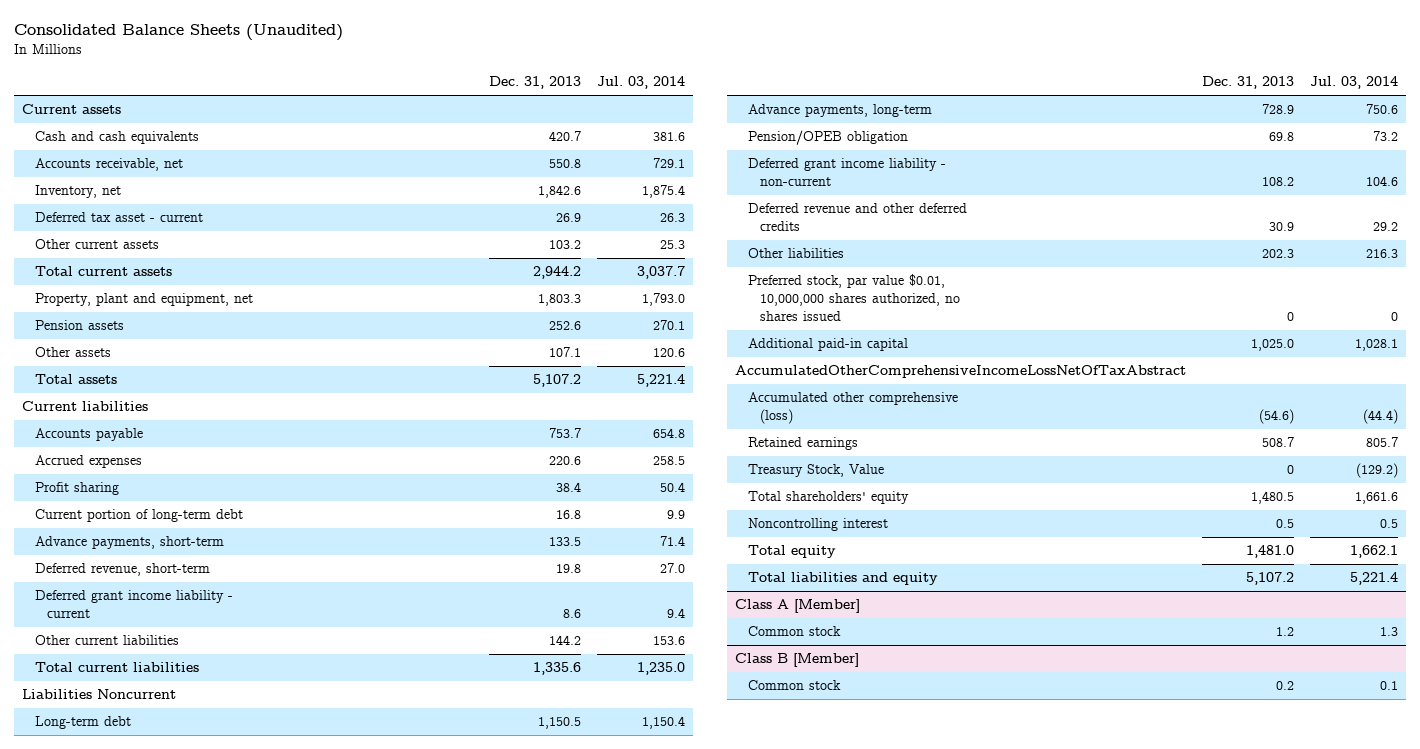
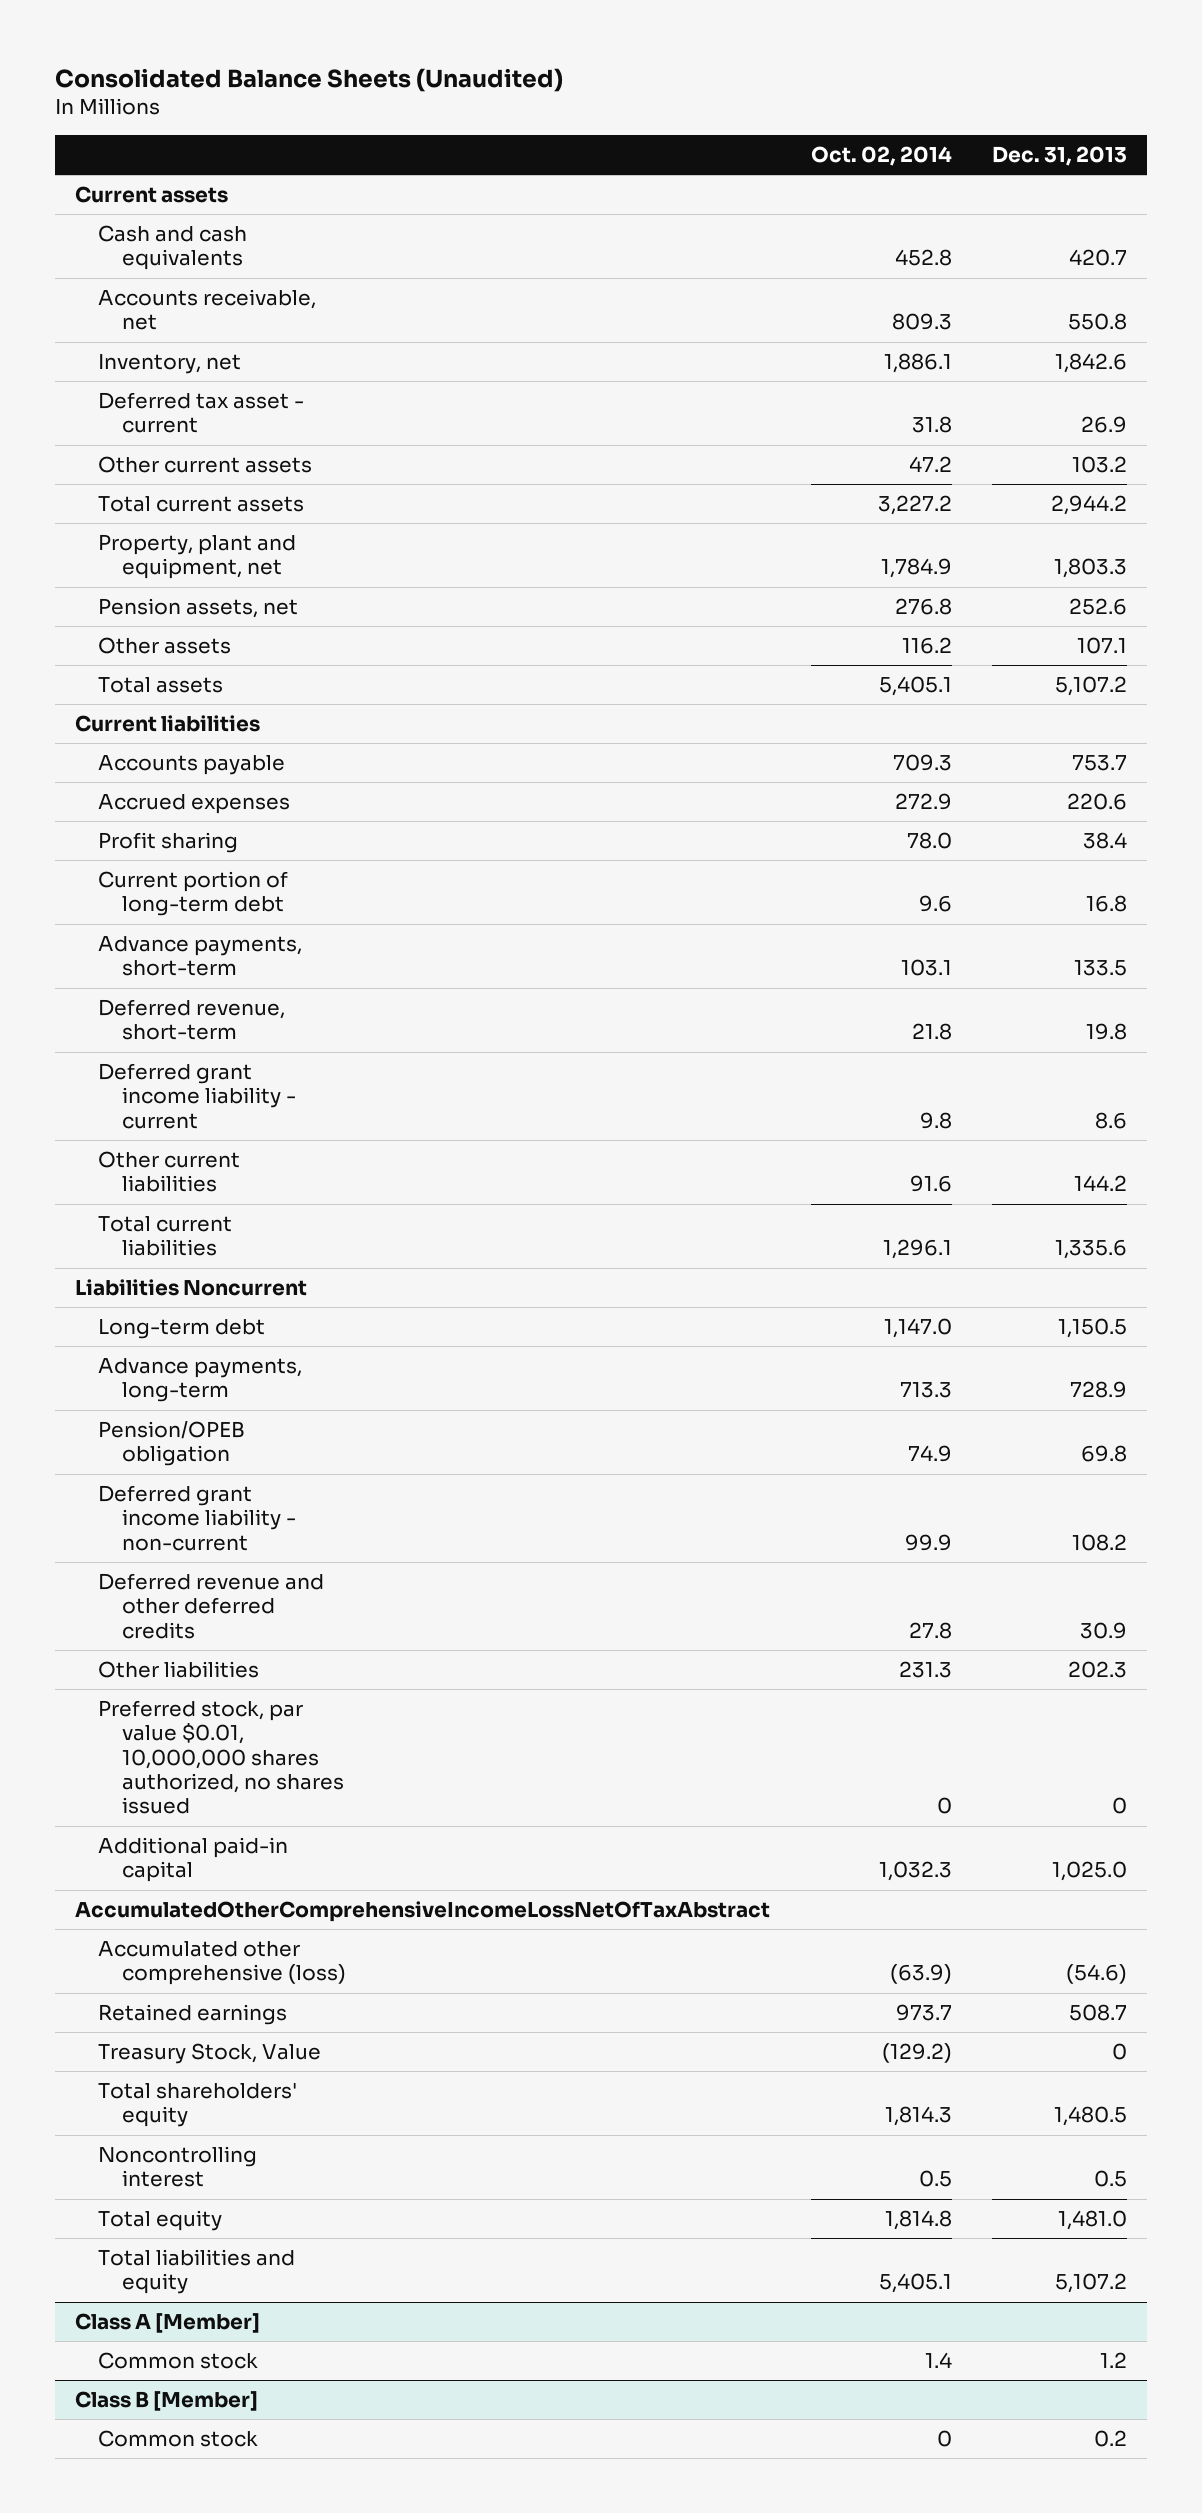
[596,76,685,90] Jul. 03, 2014 -> none
none -> [810,146,952,167] Oct. 02, 2014
[34,320,124,331] Pension assets -> [98,598,299,619] Pension assets, net

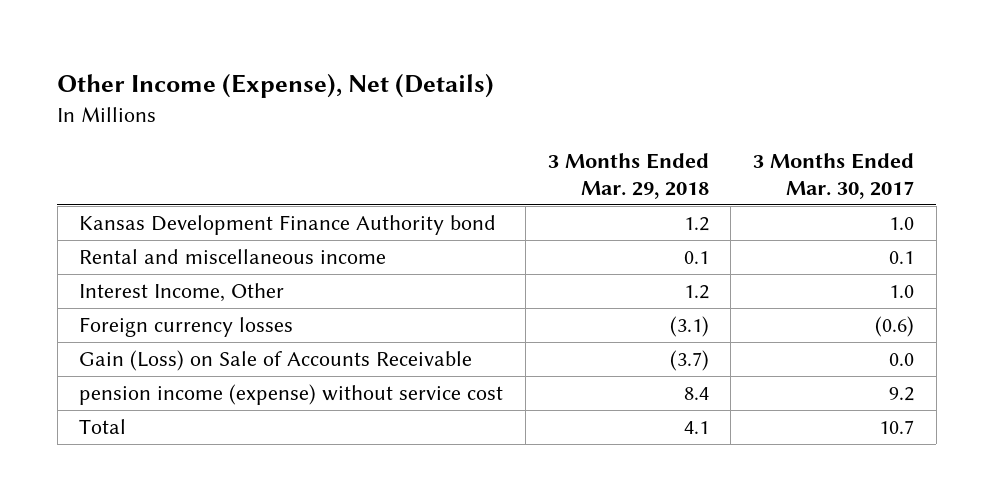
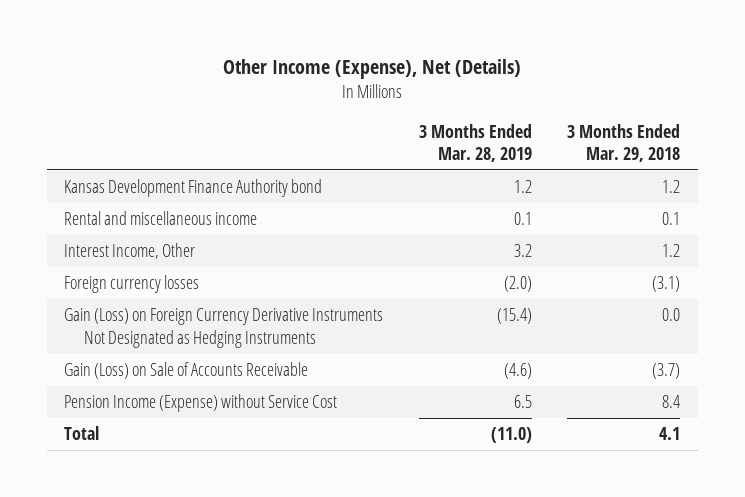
[753,152,915,199] 3 Months Ended Mar. 30, 2017 -> none
none -> [418,123,532,163] 3 Months Ended Mar. 28, 2019
none -> [64,308,384,348] Gain (Loss) on Foreign Currency Derivative Instruments Not Designated as Hedging Instruments
[79,384,504,406] pension income (expense) without service cost -> [64,394,338,413] Pension Income (Expense) without Service Cost

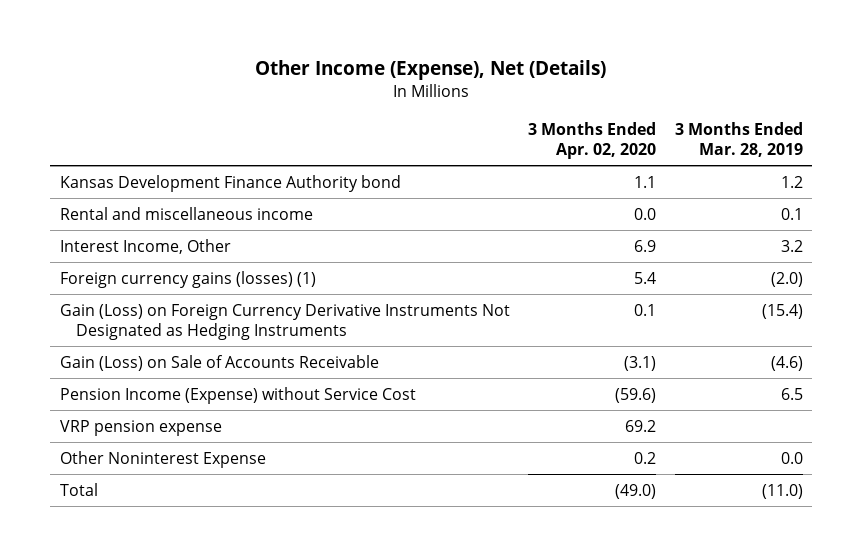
[567,123,681,163] 3 Months Ended Mar. 29, 2018 -> none
none -> [528,121,657,160] 3 Months Ended Apr. 02, 2020
[64,275,200,294] Foreign currency losses -> [59,270,316,288] Foreign currency gains (losses) (1)
none -> [59,419,222,436] VRP pension expense
none -> [59,450,266,468] Other Noninterest Expense

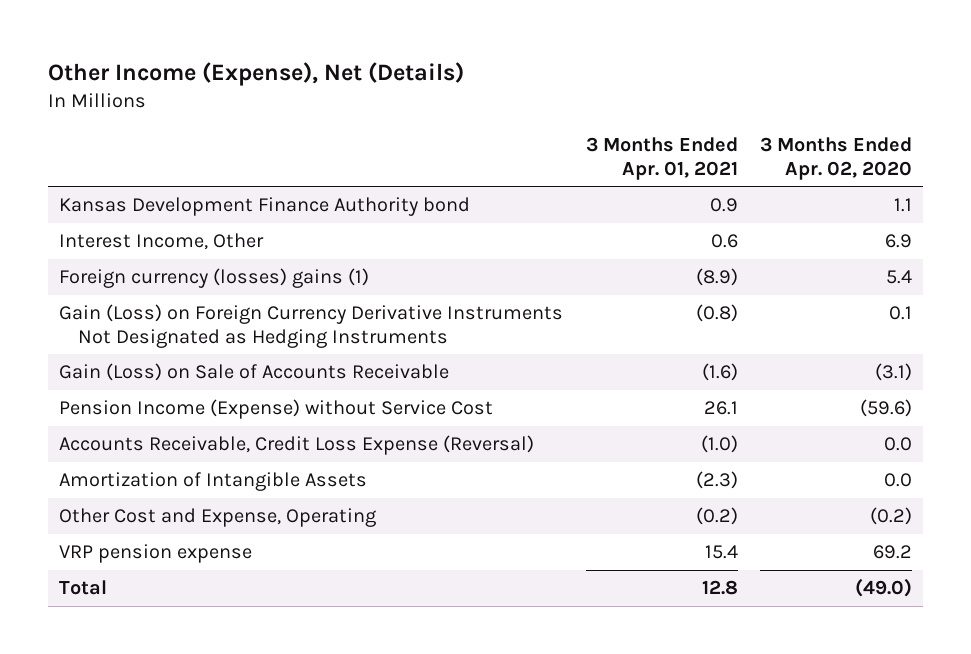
[674,121,803,158] 3 Months Ended Mar. 28, 2019 -> none
none -> [585,137,738,180] 3 Months Ended Apr. 01, 2021
[59,206,313,220] Rental and miscellaneous income -> none
[59,270,316,288] Foreign currency gains (losses) (1) -> [59,268,370,289] Foreign currency (losses) gains (1)
none -> [59,435,535,456] Accounts Receivable, Credit Loss Expense (Reversal)
none -> [59,472,368,492] Amortization of Intangible Assets
none -> [59,508,377,528] Other Cost and Expense, Operating
[59,450,266,468] Other Noninterest Expense -> none

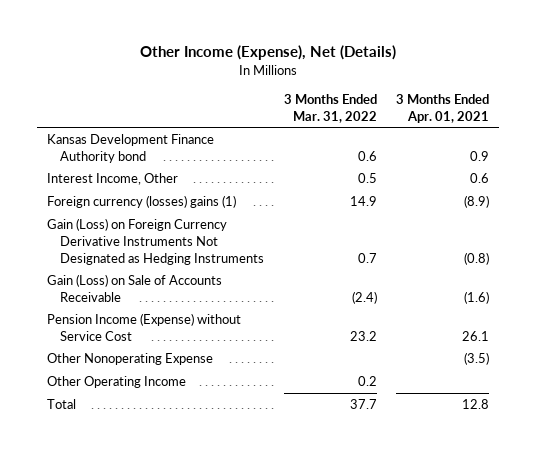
[759,137,912,180] 3 Months Ended Apr. 02, 2020 -> none
none -> [283,94,377,123] 3 Months Ended Mar. 31, 2022
[59,435,535,456] Accounts Receivable, Credit Loss Expense (Reversal) -> none
[59,472,368,492] Amortization of Intangible Assets -> none
[59,508,377,528] Other Cost and Expense, Operating -> none
[59,544,253,564] VRP pension expense -> none
none -> [46,352,213,365] Other Nonoperating Expense
none -> [46,375,186,388] Other Operating Income

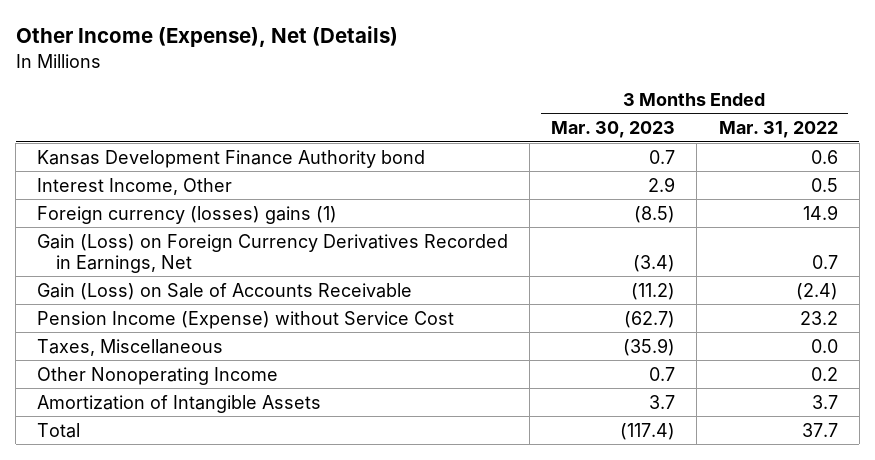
[396,94,490,123] 3 Months Ended Apr. 01, 2021 -> none
none -> [551,121,676,139] Mar. 30, 2023
[46,217,265,265] Gain (Loss) on Foreign Currency Derivative Instruments Not Designated as Hedging Instruments -> none
none -> [37,233,509,273] Gain (Loss) on Foreign Currency Derivatives Recorded in Earnings, Net
[46,352,213,365] Other Nonoperating Expense -> none
none -> [37,338,224,356] Taxes, Miscellaneous
[46,375,186,388] Other Operating Income -> [37,366,279,385] Other Nonoperating Income
none -> [37,394,322,413] Amortization of Intangible Assets

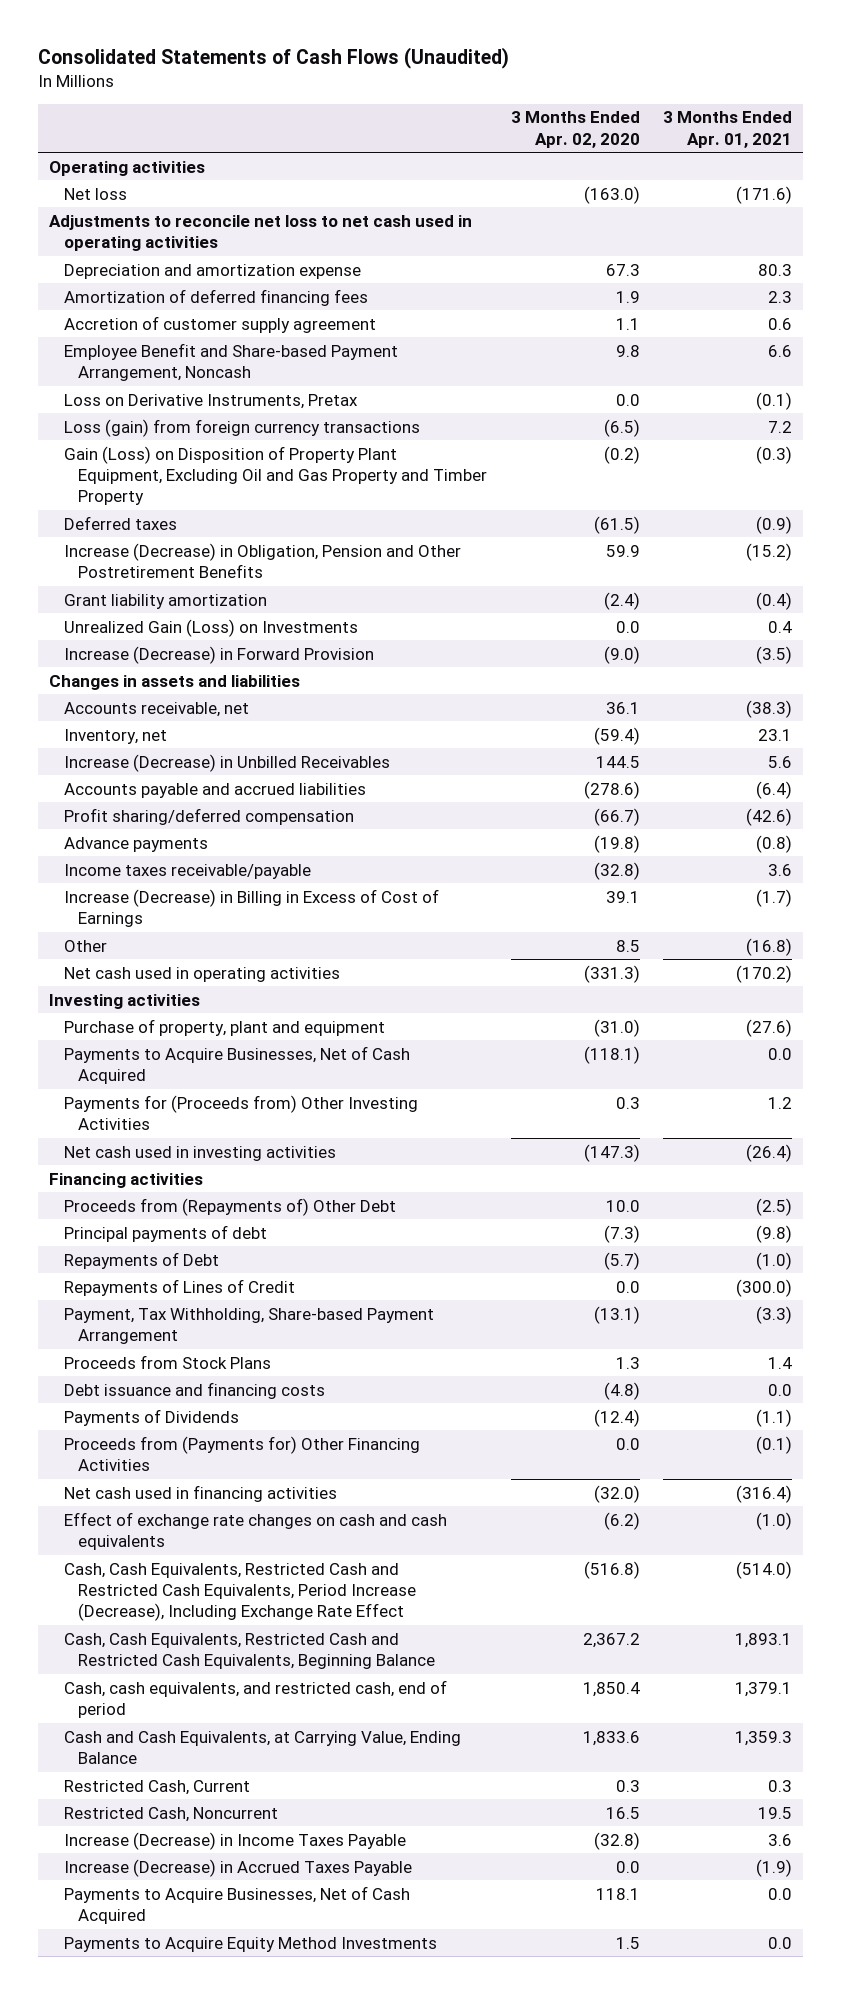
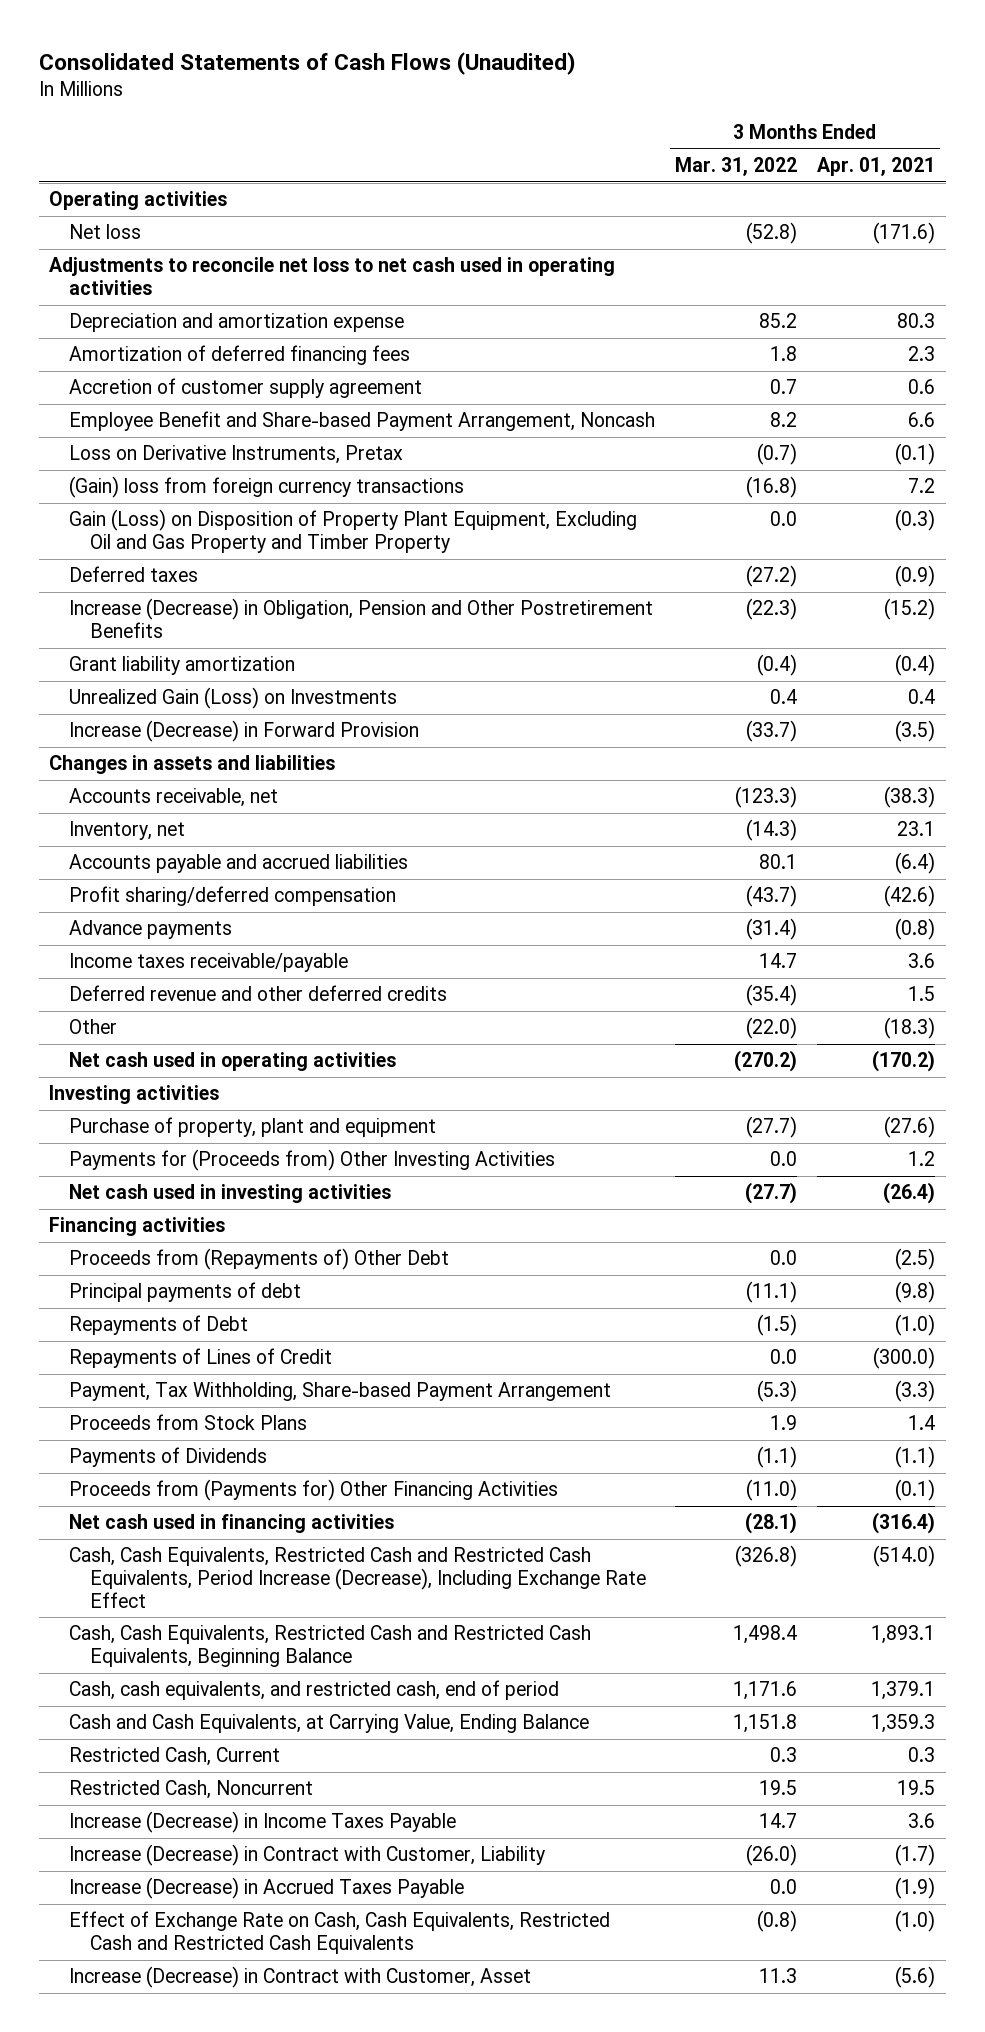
[510,111,640,148] 3 Months Ended Apr. 02, 2020 -> none
none -> [675,157,798,177] Mar. 31, 2022
[63,418,420,437] Loss (gain) from foreign currency transactions -> [69,476,465,499] (Gain) loss from foreign currency transactions
[63,753,390,772] Increase (Decrease) in Unbilled Receivables -> none
[63,888,439,928] Increase (Decrease) in Billing in Excess of Cost of Earnings -> none
none -> [69,985,448,1002] Deferred revenue and other deferred credits
[745,937,792,956] (16.8) -> [884,1017,936,1040] (18.3)
[63,1045,410,1085] Payments to Acquire Businesses, Net of Cash Acquired -> none
[63,1381,325,1399] Debt issuance and financing costs -> none
[63,1511,447,1551] Effect of exchange rate changes on cash and cash equivalents -> none
none -> [69,1844,546,1867] Increase (Decrease) in Contract with Customer, Liability
[63,1885,410,1925] Payments to Acquire Businesses, Net of Cash Acquired -> none
[63,1936,437,1952] Payments to Acquire Equity Method Investments -> none
none -> [69,1911,611,1955] Effect of Exchange Rate on Cash, Cash Equivalents, Restricted Cash and Restricted Cash Equivalents
none -> [69,1966,532,1989] Increase (Decrease) in Contract with Customer, Asset

